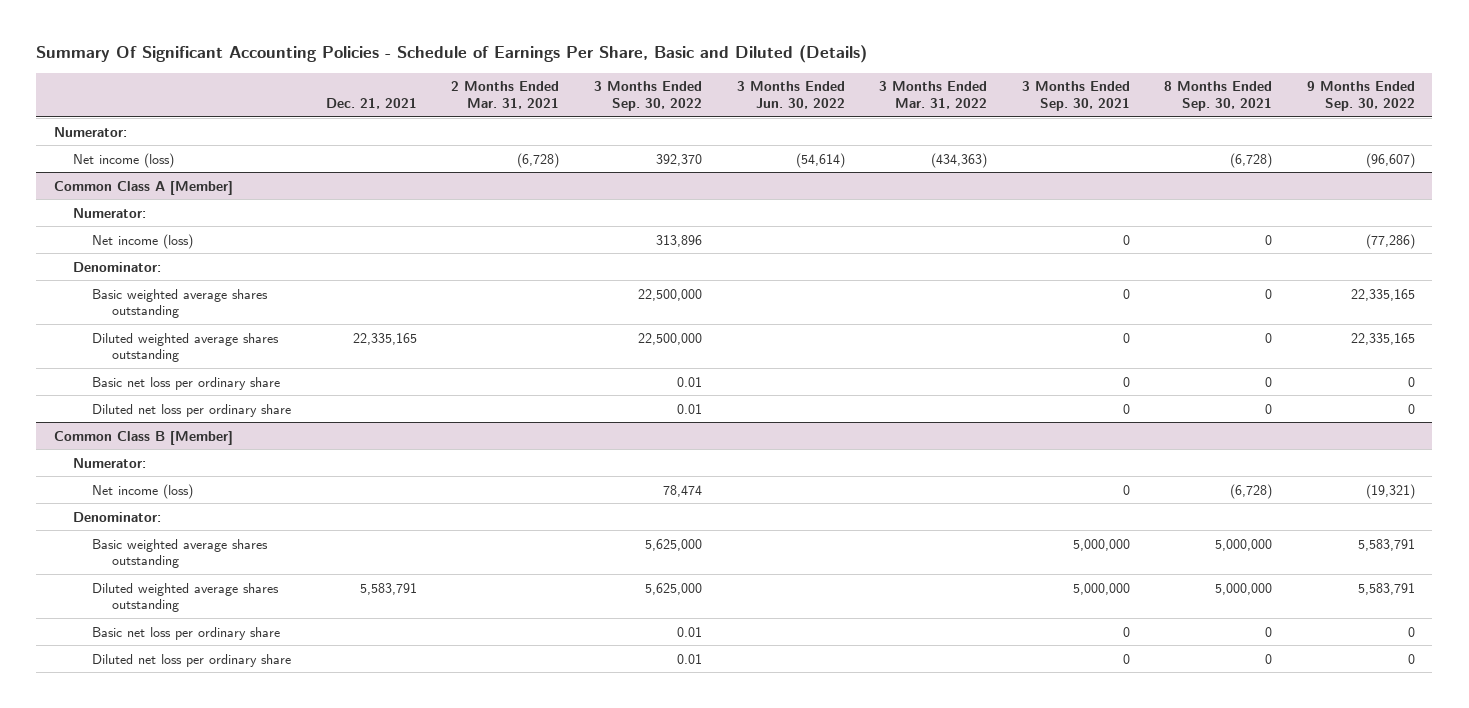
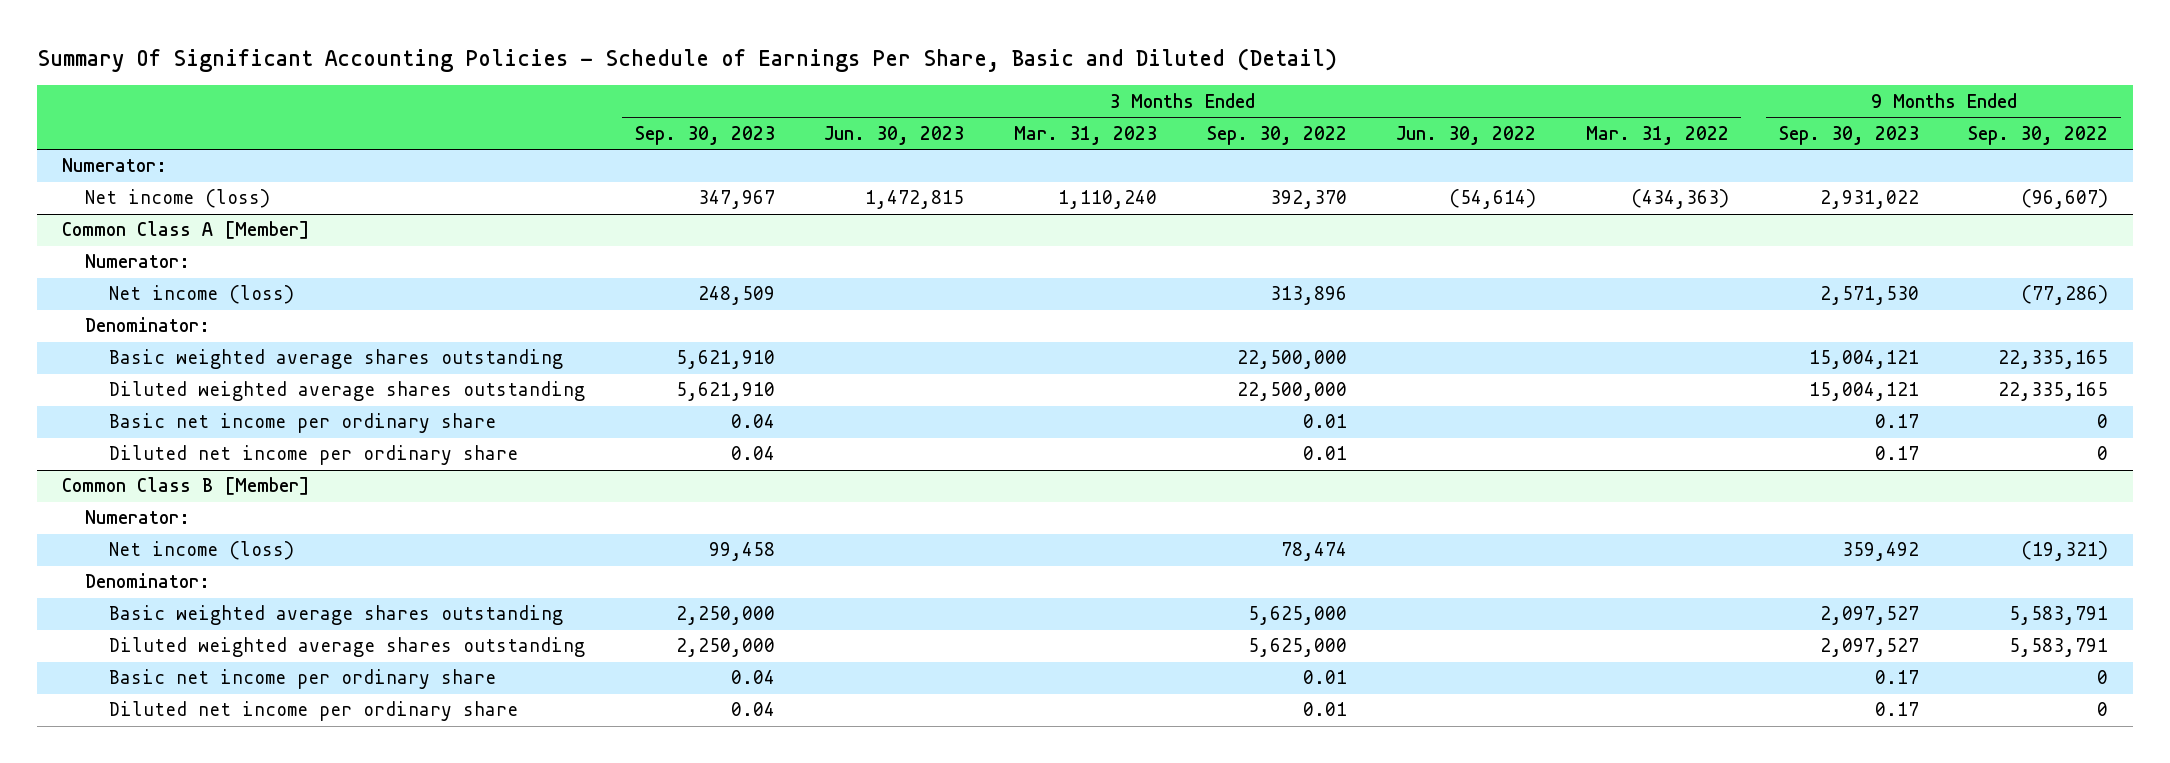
[36,45,868,64] Summary Of Significant Accounting Policies - Schedule of Earnings Per Share, Basic and Diluted (Details) -> [36,48,1337,73] Summary Of Significant Accounting Policies - Schedule of Earnings Per Share, Basic and Diluted (Detail)
[325,97,417,109] Dec. 21, 2021 -> none
[451,81,560,109] 2 Months Ended Mar. 31, 2021 -> none
[1021,81,1130,111] 3 Months Ended Sep. 30, 2021 -> none
[1164,81,1273,111] 8 Months Ended Sep. 30, 2021 -> none
none -> [634,125,775,145] Sep. 30, 2023
none -> [824,125,965,145] Jun. 30, 2023
none -> [1014,125,1158,145] Mar. 31, 2023
none -> [1778,125,1919,145] Sep. 30, 2023
[92,376,281,390] Basic net loss per ordinary share -> [108,413,496,434] Basic net income per ordinary share
[92,403,292,417] Diluted net loss per ordinary share -> [108,445,518,466] Diluted net income per ordinary share
[92,626,281,640] Basic net loss per ordinary share -> [108,669,496,690] Basic net income per ordinary share
[92,653,292,667] Diluted net loss per ordinary share -> [108,701,518,722] Diluted net income per ordinary share

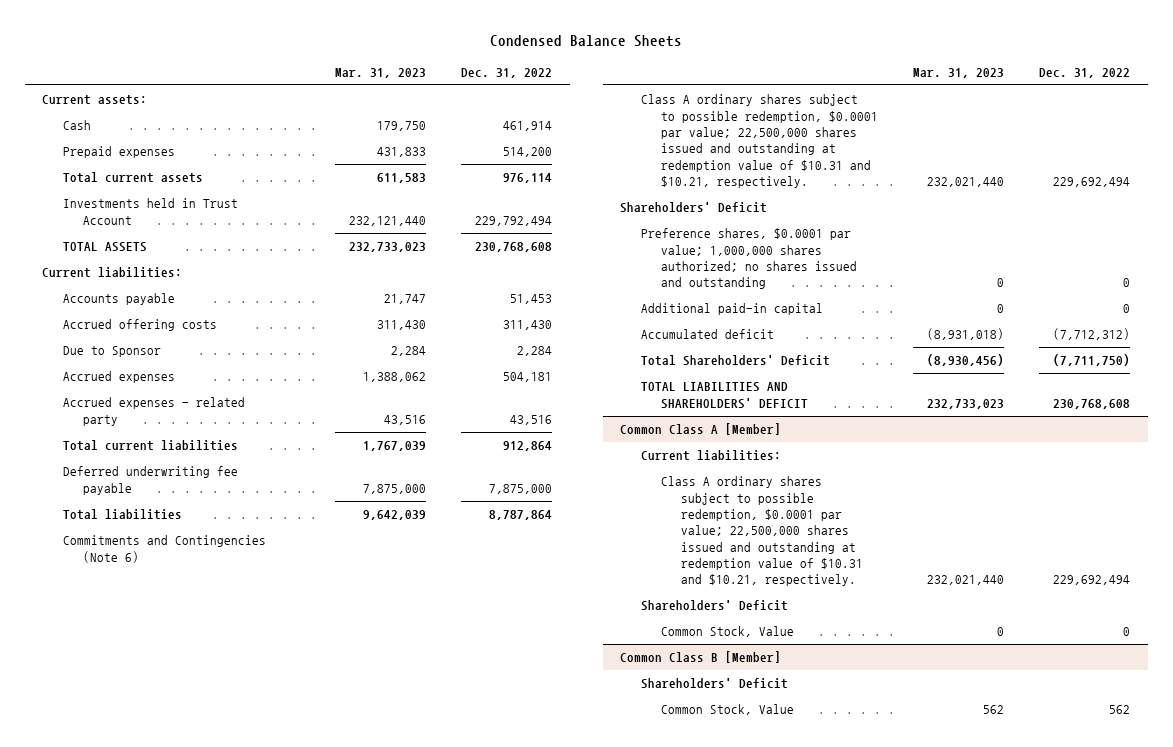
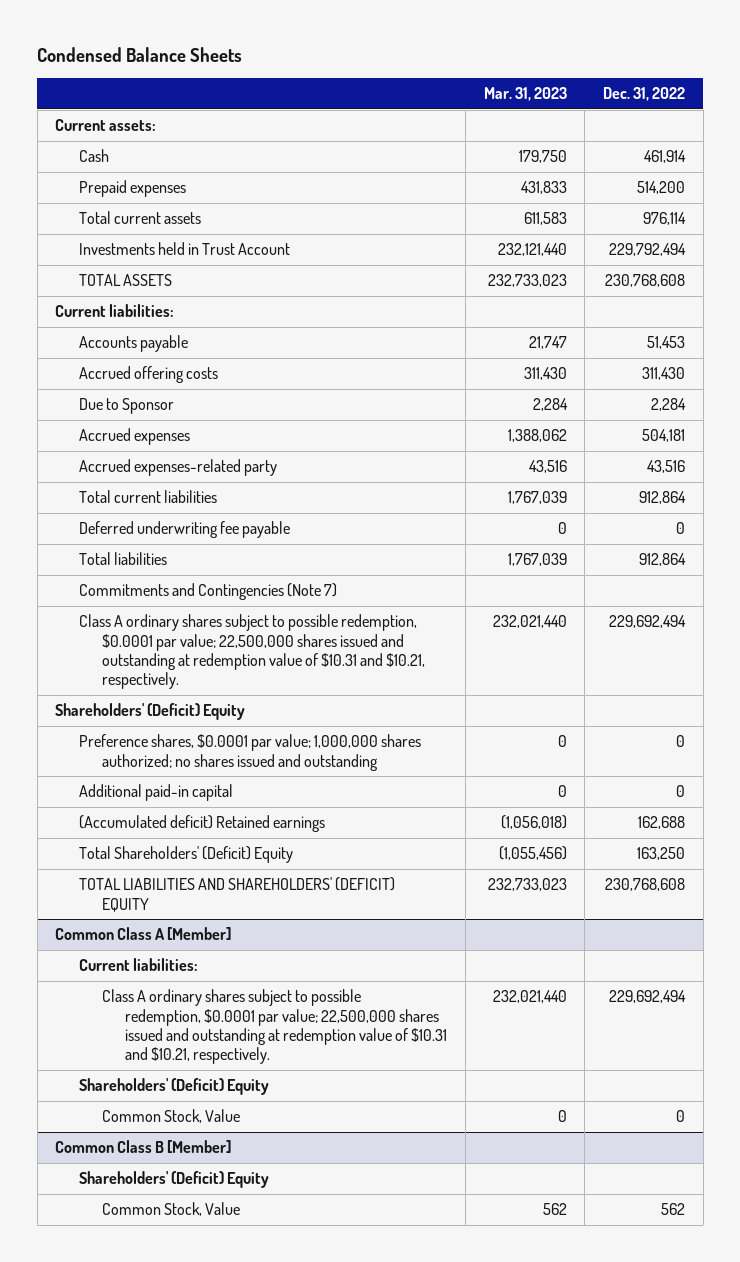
[62,397,245,426] Accrued expenses - related party -> [78,459,277,477] Accrued expenses-related party
[363,483,427,494] 7,875,000 -> [557,522,567,535] 0
[489,483,553,494] 7,875,000 -> [675,522,685,535] 0
[363,510,427,521] 9,642,039 -> [507,553,567,567] 1,767,039
[489,510,553,521] 8,787,864 -> [638,553,686,567] 912,864
[62,535,266,563] Commitments and Contingencies (Note 6) -> [78,583,337,601] Commitments and Contingencies (Note 7)
[620,202,768,214] Shareholders' Deficit -> [55,703,246,721] Shareholders' (Deficit) Equity
[640,329,774,340] Accumulated deficit -> [78,815,325,833] (Accumulated deficit) Retained earnings
[927,328,1005,341] (8,931,018) -> [500,815,567,830] (1,056,018)
[1053,328,1131,341] (7,712,312) -> [637,816,685,830] 162,688
[640,355,830,367] Total Shareholders' Deficit -> [78,846,293,864] Total Shareholders' (Deficit) Equity
[927,354,1005,367] (8,930,456) -> [498,846,567,861] (1,055,456)
[1053,354,1131,367] (7,711,750) -> [636,847,685,861] 163,250
[640,382,808,409] TOTAL LIABILITIES AND SHAREHOLDERS' DEFICIT -> [78,877,395,912] TOTAL LIABILITIES AND SHAREHOLDERS' (DEFICIT) EQUITY
[640,600,788,612] Shareholders' Deficit -> [78,1078,269,1096] Shareholders' (Deficit) Equity
[640,678,788,690] Shareholders' Deficit -> [78,1171,269,1189] Shareholders' (Deficit) Equity

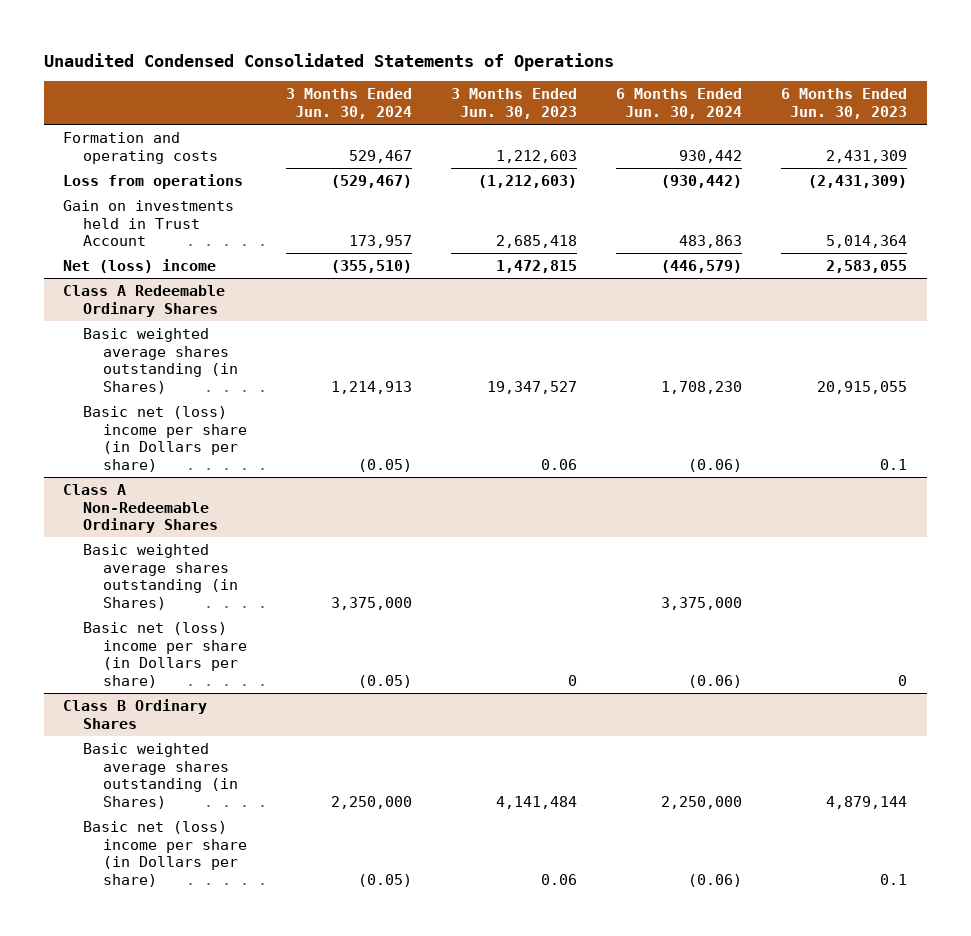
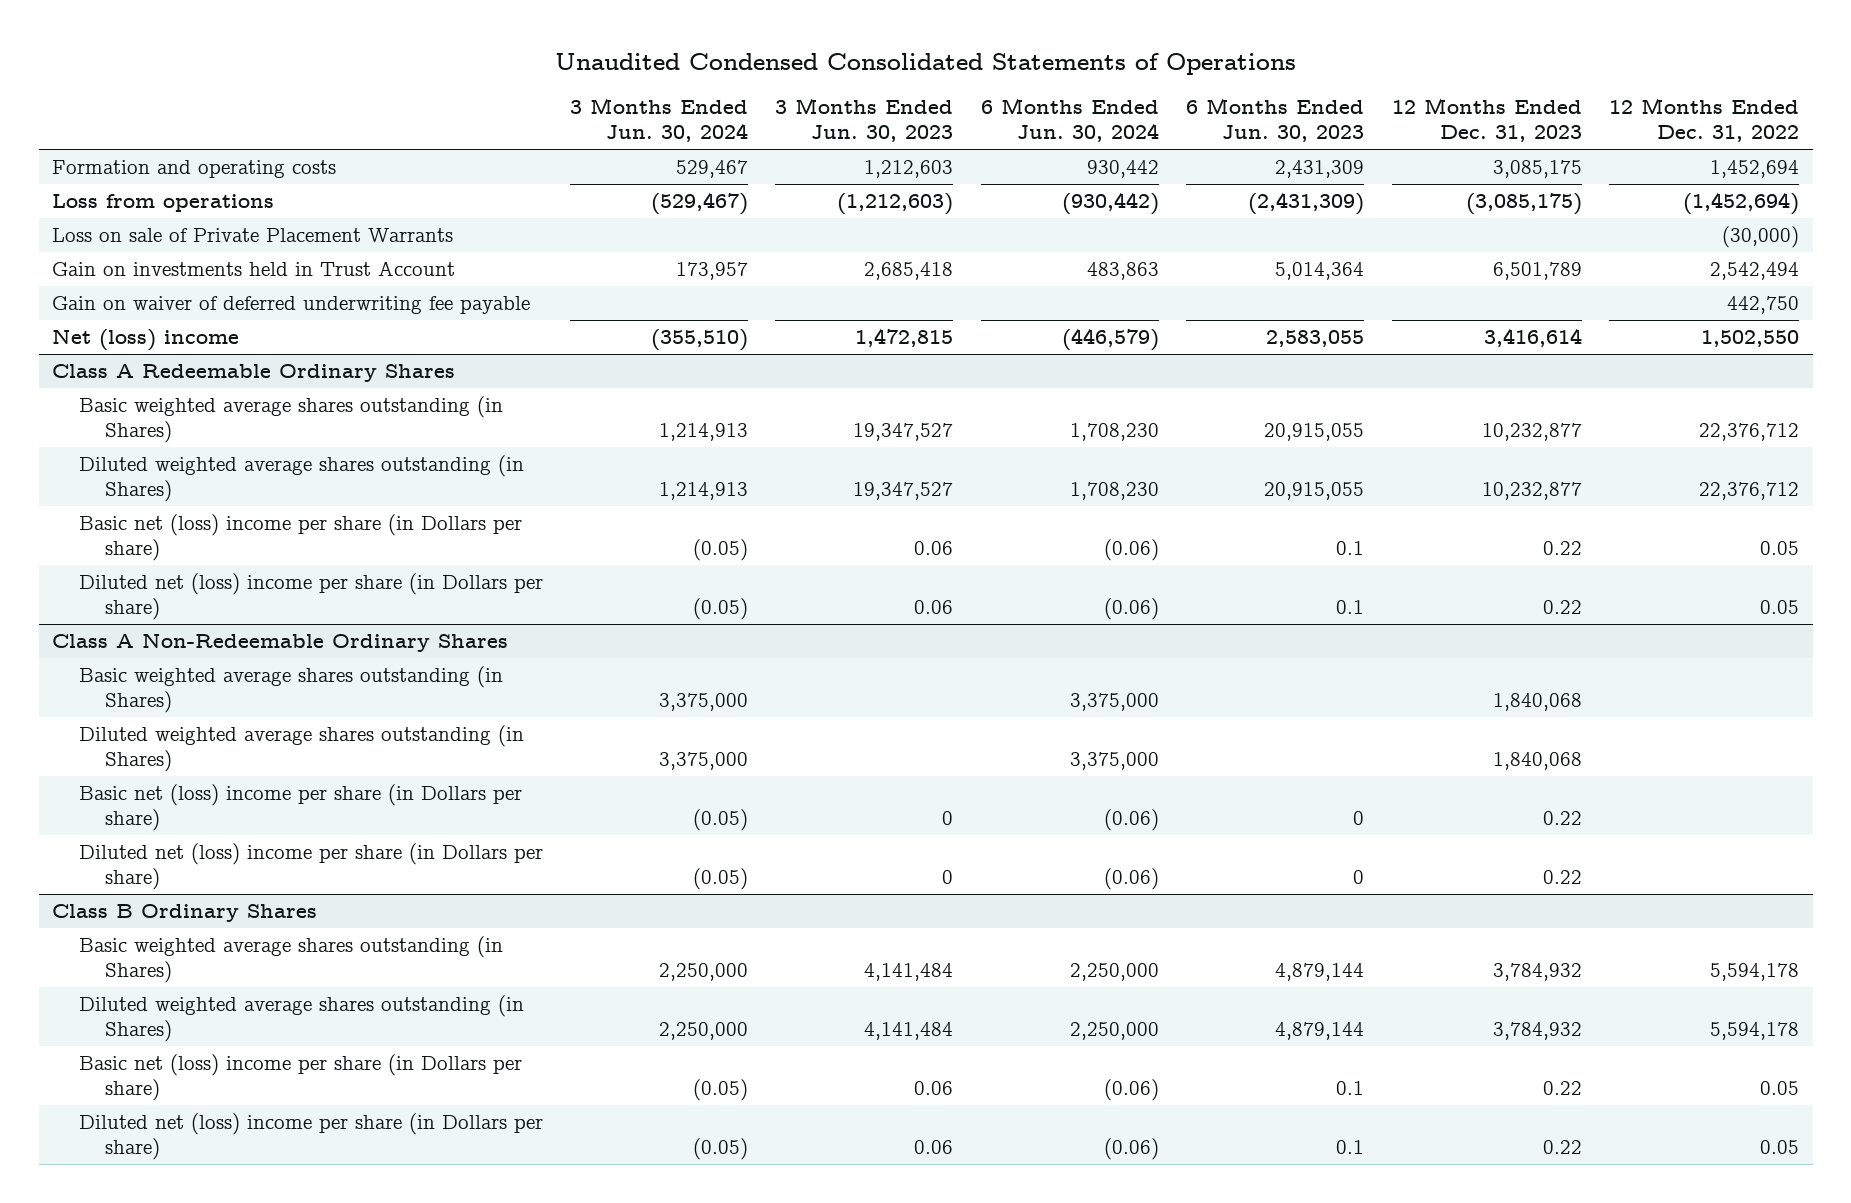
none -> [1391,98,1582,143] 12 Months Ended Dec. 31, 2023
none -> [1609,98,1800,143] 12 Months Ended Dec. 31, 2022
none -> [52,227,454,242] Loss on sale of Private Placement Warrants
none -> [52,295,531,314] Gain on waiver of deferred underwriting fee payable
none -> [78,454,524,502] Diluted weighted average shares outstanding (in Shares)
none -> [78,572,543,620] Diluted net (loss) income per share (in Dollars per share)
none -> [78,724,524,772] Diluted weighted average shares outstanding (in Shares)
none -> [78,842,543,890] Diluted net (loss) income per share (in Dollars per share)
none -> [78,994,524,1042] Diluted weighted average shares outstanding (in Shares)
none -> [78,1112,543,1160] Diluted net (loss) income per share (in Dollars per share)

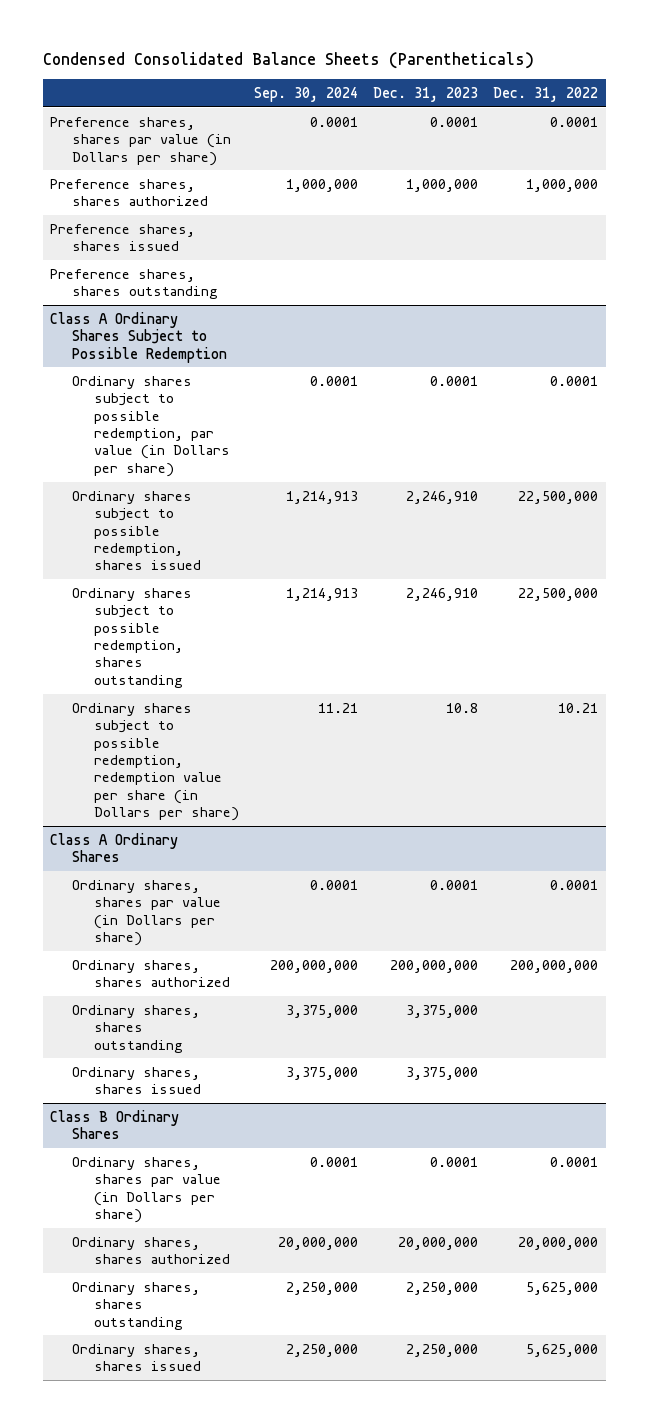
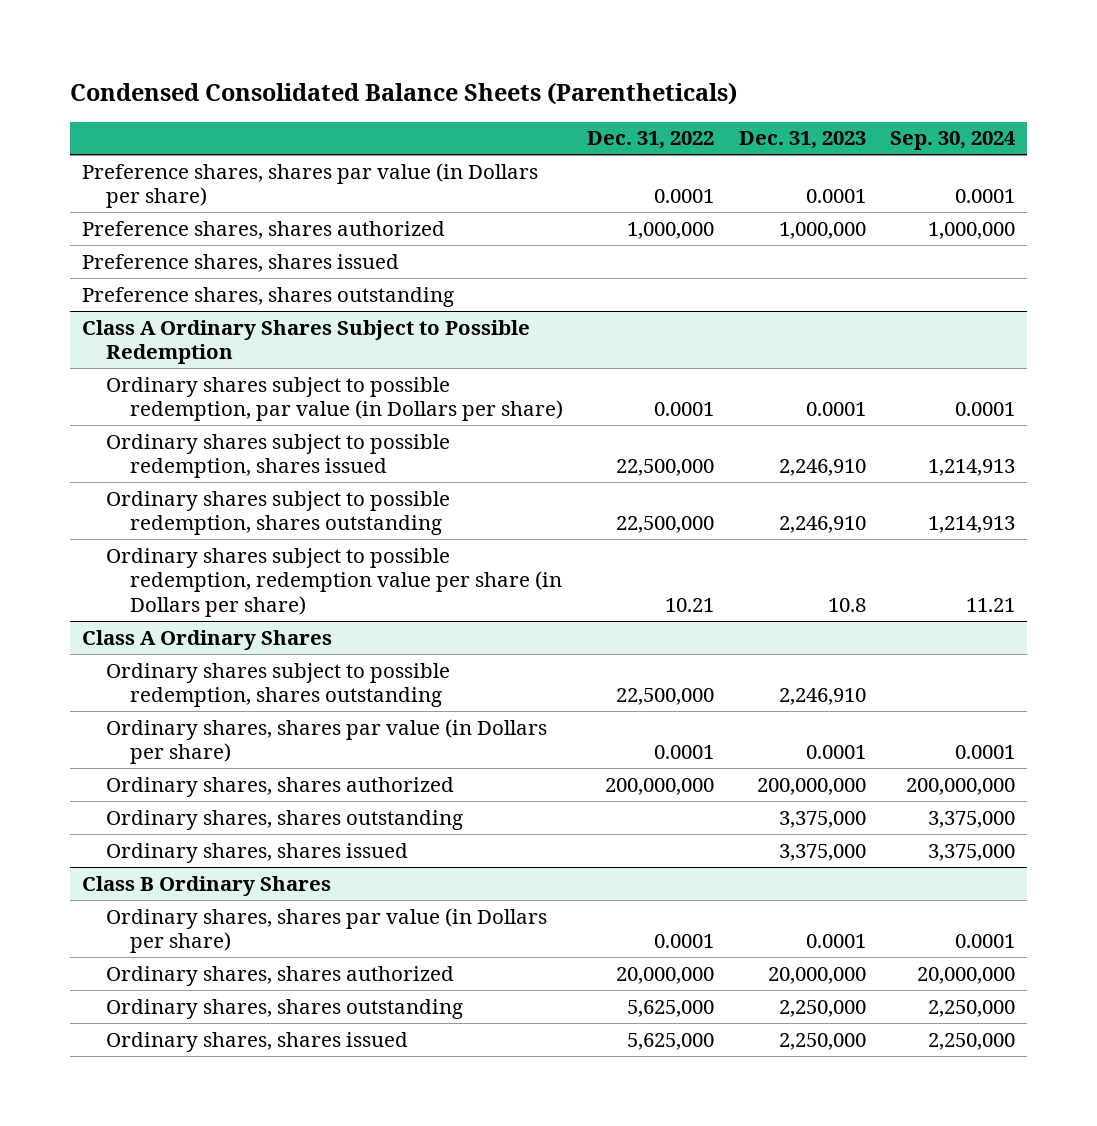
none -> [105,662,450,708] Ordinary shares subject to possible redemption, shares outstanding

